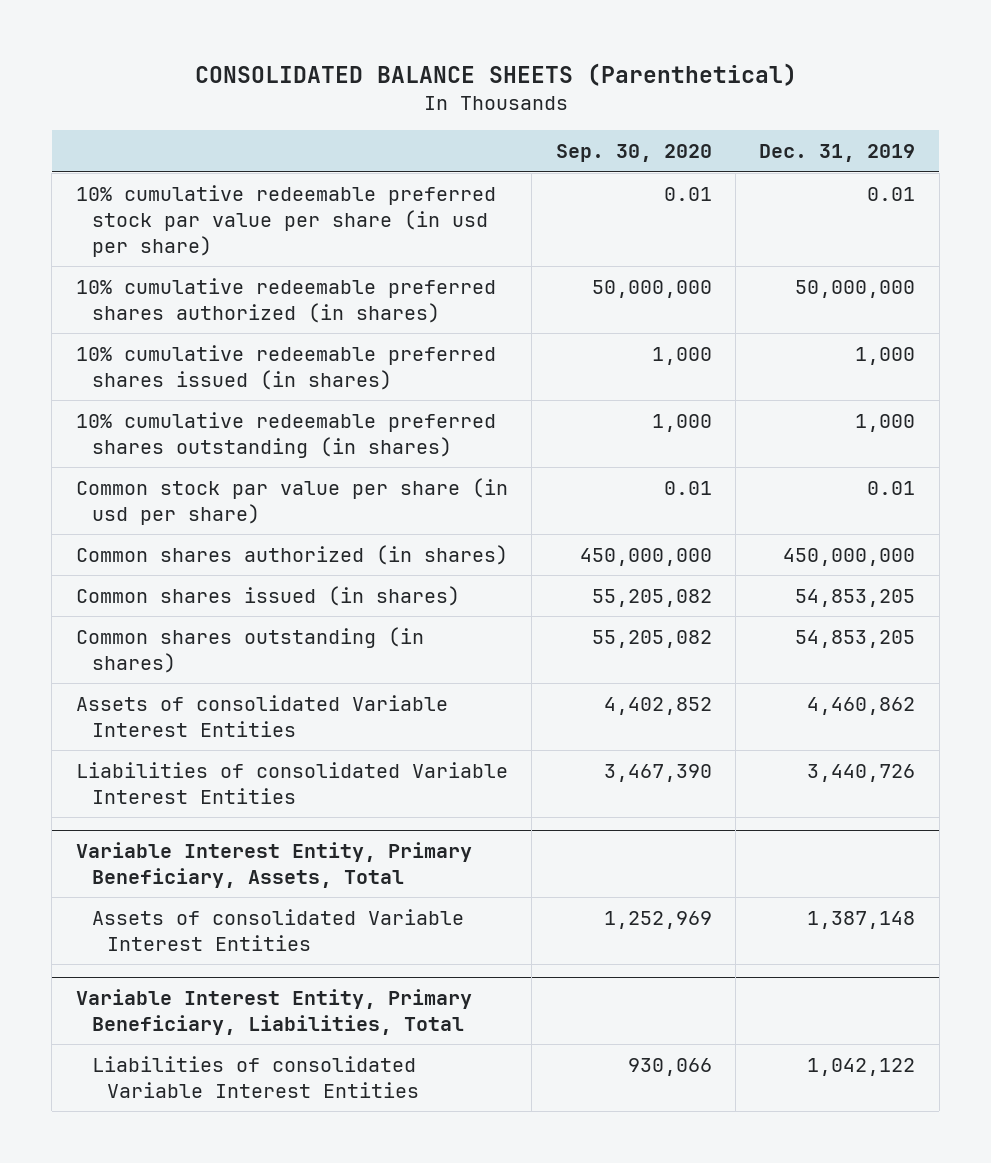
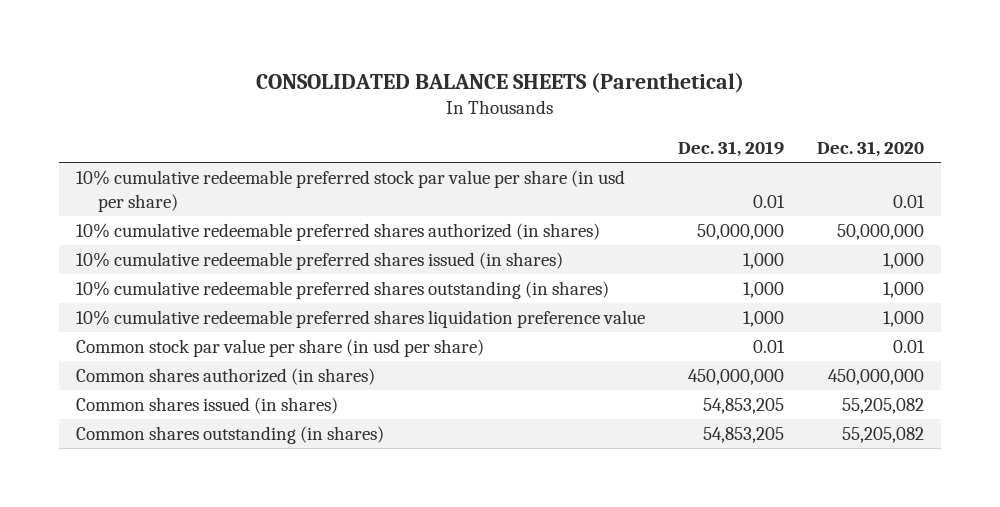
[555,144,712,163] Sep. 30, 2020 -> none
none -> [817,141,925,158] Dec. 31, 2020
none -> [75,310,645,329] 10% cumulative redeemable preferred shares liquidation preference value
[75,695,448,738] Assets of consolidated Variable Interest Entities -> none
[75,762,508,805] Liabilities of consolidated Variable Interest Entities -> none
[75,842,472,889] Variable Interest Entity, Primary Beneficiary, Assets, Total -> none
[91,909,464,952] Assets of consolidated Variable Interest Entities -> none
[75,989,472,1036] Variable Interest Entity, Primary Beneficiary, Liabilities, Total -> none
[91,1056,420,1099] Liabilities of consolidated Variable Interest Entities -> none

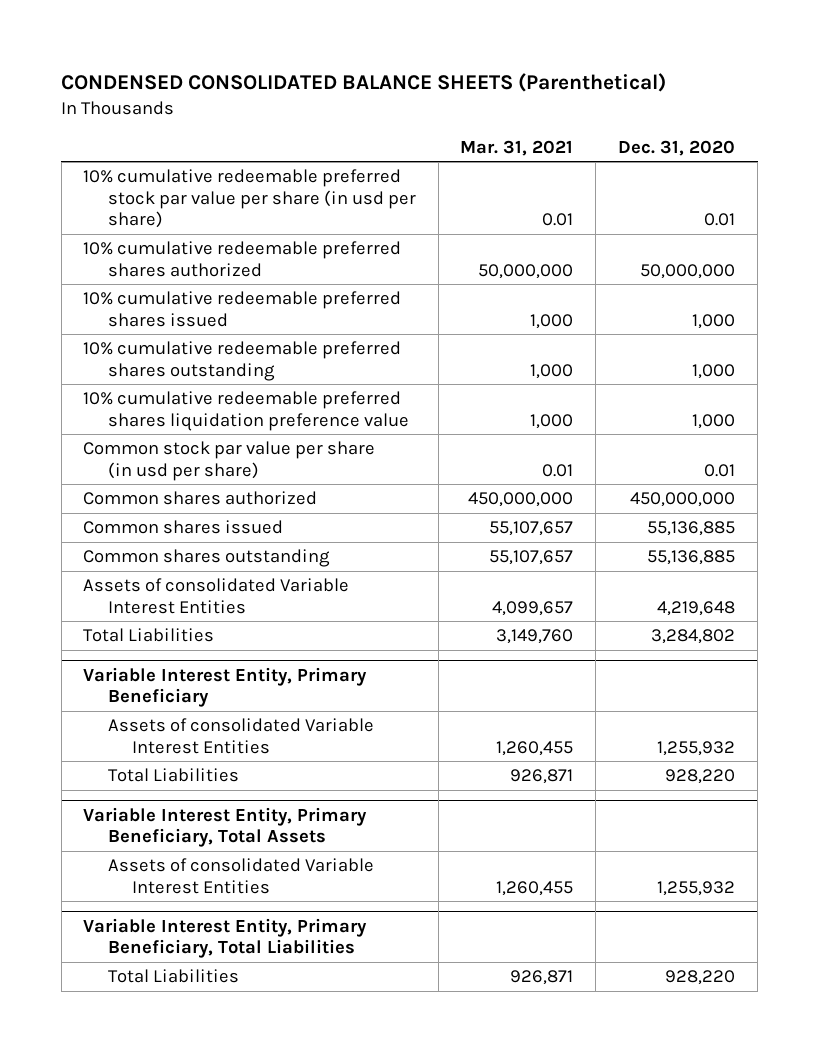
[255,71,744,93] CONSOLIDATED BALANCE SHEETS (Parenthetical) -> [61,73,667,93] CONDENSED CONSOLIDATED BALANCE SHEETS (Parenthetical)
[677,141,784,158] Dec. 31, 2019 -> none
none -> [460,139,574,156] Mar. 31, 2021
[75,223,600,242] 10% cumulative redeemable preferred shares authorized (in shares) -> [83,241,402,277] 10% cumulative redeemable preferred shares authorized
[75,252,563,271] 10% cumulative redeemable preferred shares issued (in shares) -> [83,291,402,327] 10% cumulative redeemable preferred shares issued
[75,281,609,300] 10% cumulative redeemable preferred shares outstanding (in shares) -> [83,341,402,381] 10% cumulative redeemable preferred shares outstanding
[75,368,375,386] Common shares authorized (in shares) -> [83,491,318,506] Common shares authorized
[75,397,338,415] Common shares issued (in shares) -> [83,520,284,535] Common shares issued
[842,398,925,415] 55,205,082 -> [647,521,736,537] 55,136,885
[75,426,384,445] Common shares outstanding (in shares) -> [83,549,331,568] Common shares outstanding
[842,427,925,444] 55,205,082 -> [647,550,736,566] 55,136,885
none -> [83,578,350,614] Assets of consolidated Variable Interest Entities
none -> [83,628,215,643] Total Liabilities
none -> [83,666,368,708] Variable Interest Entity, Primary Beneficiary
none -> [107,718,374,754] Assets of consolidated Variable Interest Entities
none -> [107,768,239,783] Total Liabilities
none -> [83,806,368,848] Variable Interest Entity, Primary Beneficiary, Total Assets
none -> [107,858,374,894] Assets of consolidated Variable Interest Entities
none -> [83,917,368,959] Variable Interest Entity, Primary Beneficiary, Total Liabilities
none -> [107,969,239,984] Total Liabilities

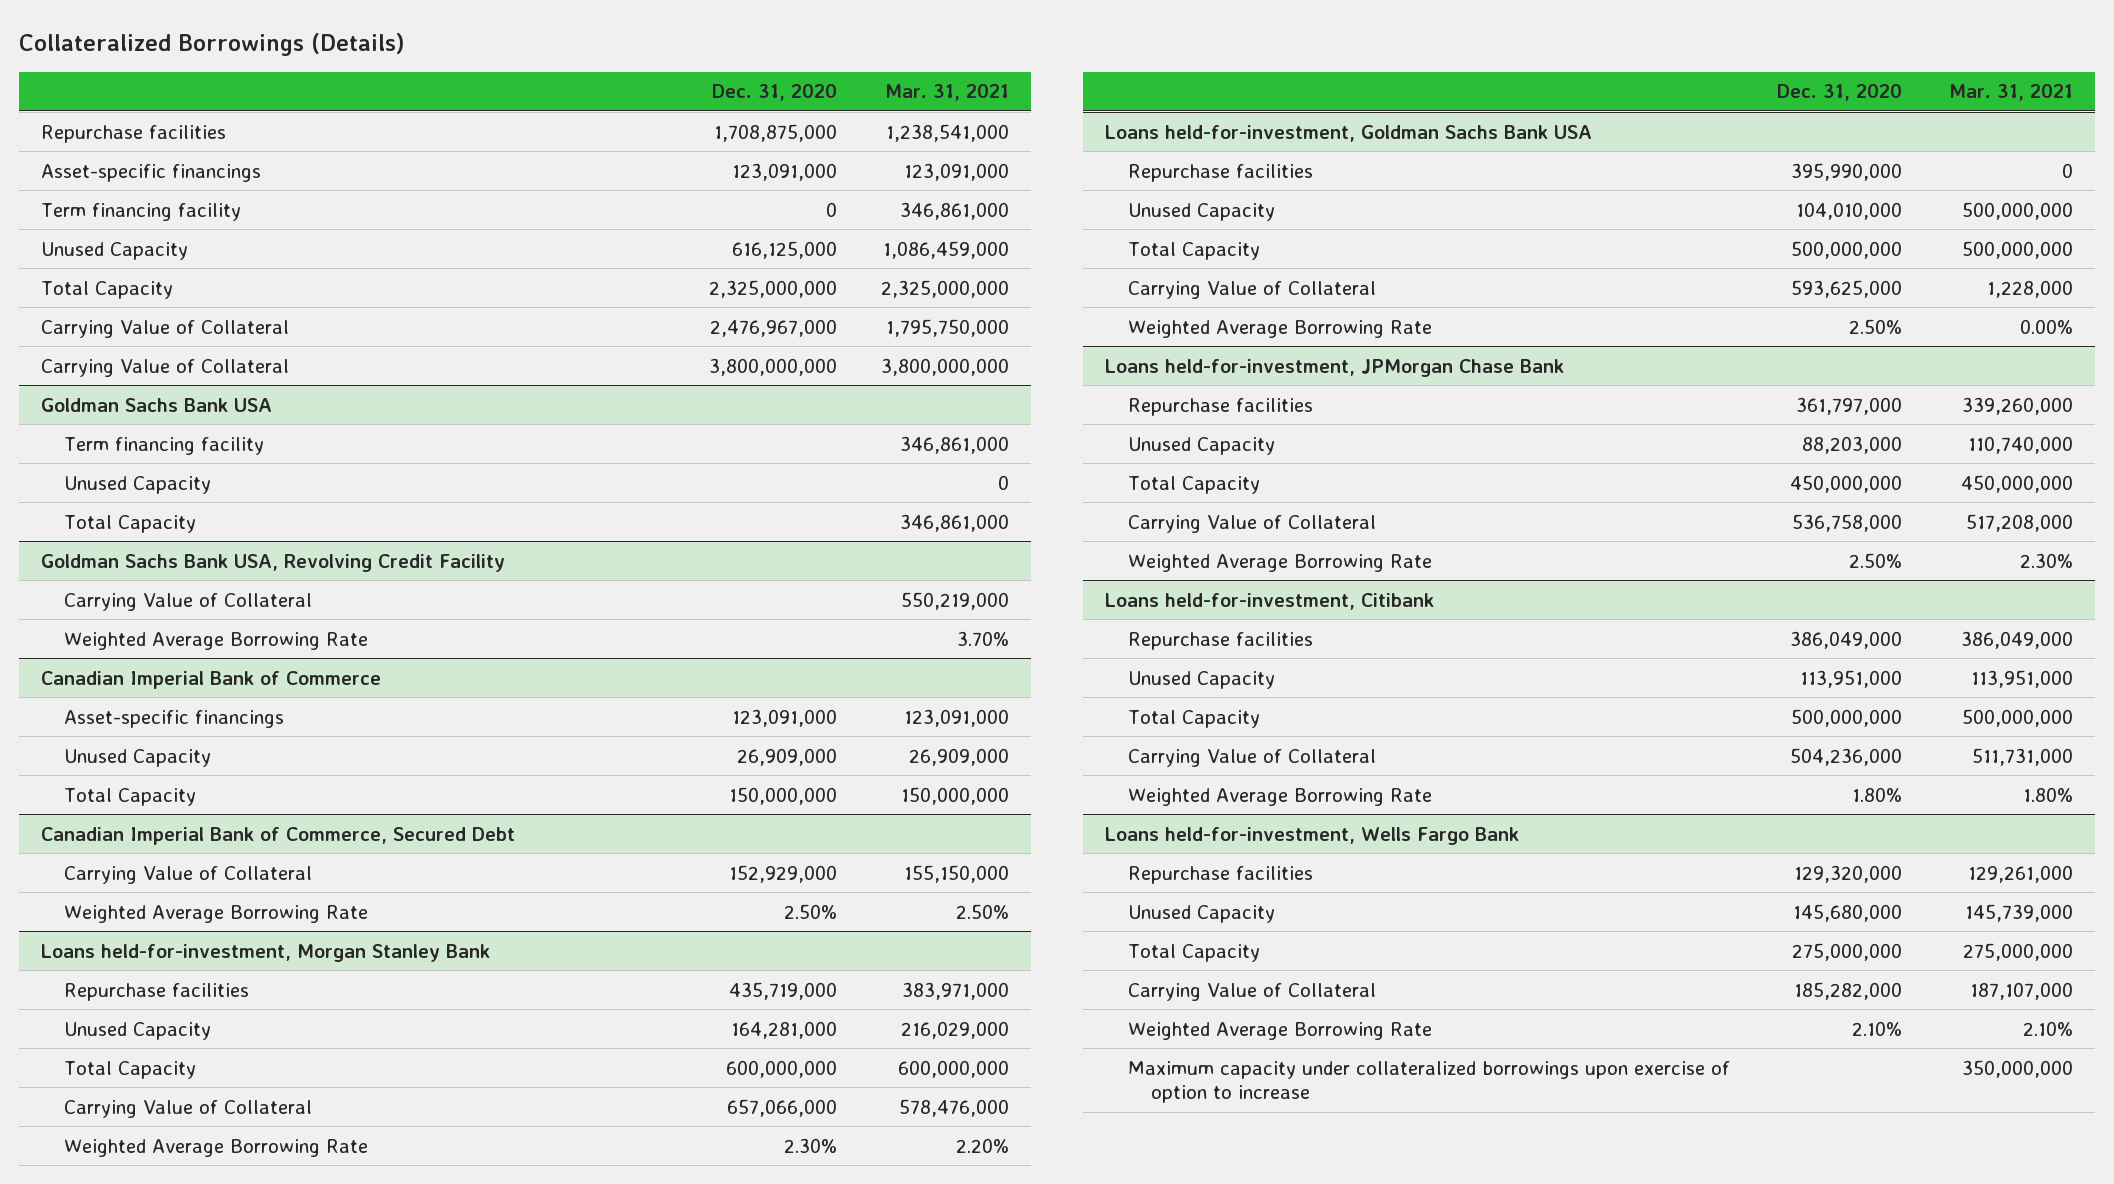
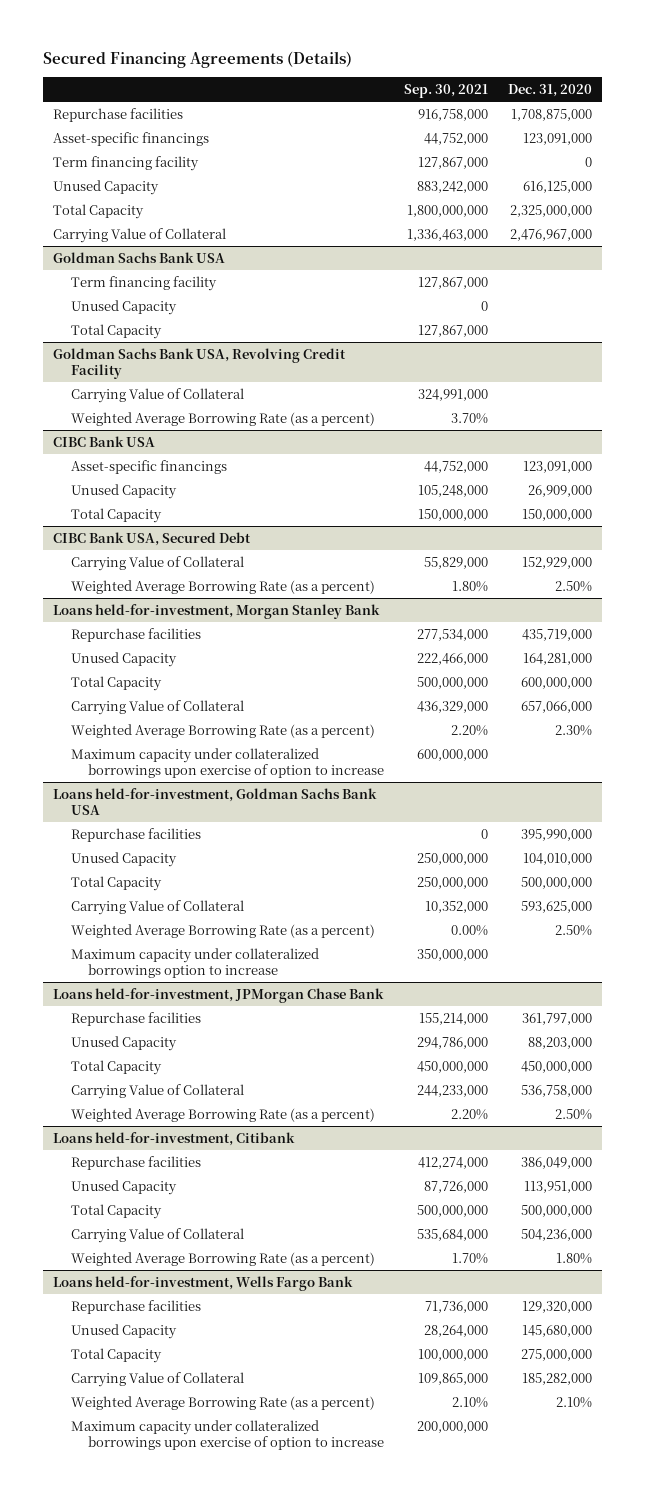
[18,32,405,56] Collateralized Borrowings (Details) -> [43,50,353,68] Secured Financing Agreements (Details)
[885,84,1010,102] Mar. 31, 2021 -> none
none -> [404,83,489,98] Sep. 30, 2021
[40,358,289,377] Carrying Value of Collateral -> none
[63,631,368,650] Weighted Average Borrowing Rate -> [70,411,375,426] Weighted Average Borrowing Rate (as a percent)
[40,670,381,689] Canadian Imperial Bank of Commerce -> [53,435,156,447] CIBC Bank USA
[40,826,515,845] Canadian Imperial Bank of Commerce, Secured Debt -> none
none -> [53,531,252,546] CIBC Bank USA, Secured Debt
[63,904,368,923] Weighted Average Borrowing Rate -> [70,579,375,594] Weighted Average Borrowing Rate (as a percent)
[63,1138,368,1157] Weighted Average Borrowing Rate -> [70,723,375,738] Weighted Average Borrowing Rate (as a percent)
none -> [70,747,384,779] Maximum capacity under collateralized borrowings upon exercise of option to increase
[1127,319,1432,338] Weighted Average Borrowing Rate -> [70,923,375,938] Weighted Average Borrowing Rate (as a percent)
none -> [70,947,319,979] Maximum capacity under collateralized borrowings option to increase
[1127,553,1432,572] Weighted Average Borrowing Rate -> [70,1107,375,1122] Weighted Average Borrowing Rate (as a percent)
[1127,787,1432,806] Weighted Average Borrowing Rate -> [70,1251,375,1266] Weighted Average Borrowing Rate (as a percent)
[1127,1021,1432,1040] Weighted Average Borrowing Rate -> [70,1395,375,1410] Weighted Average Borrowing Rate (as a percent)

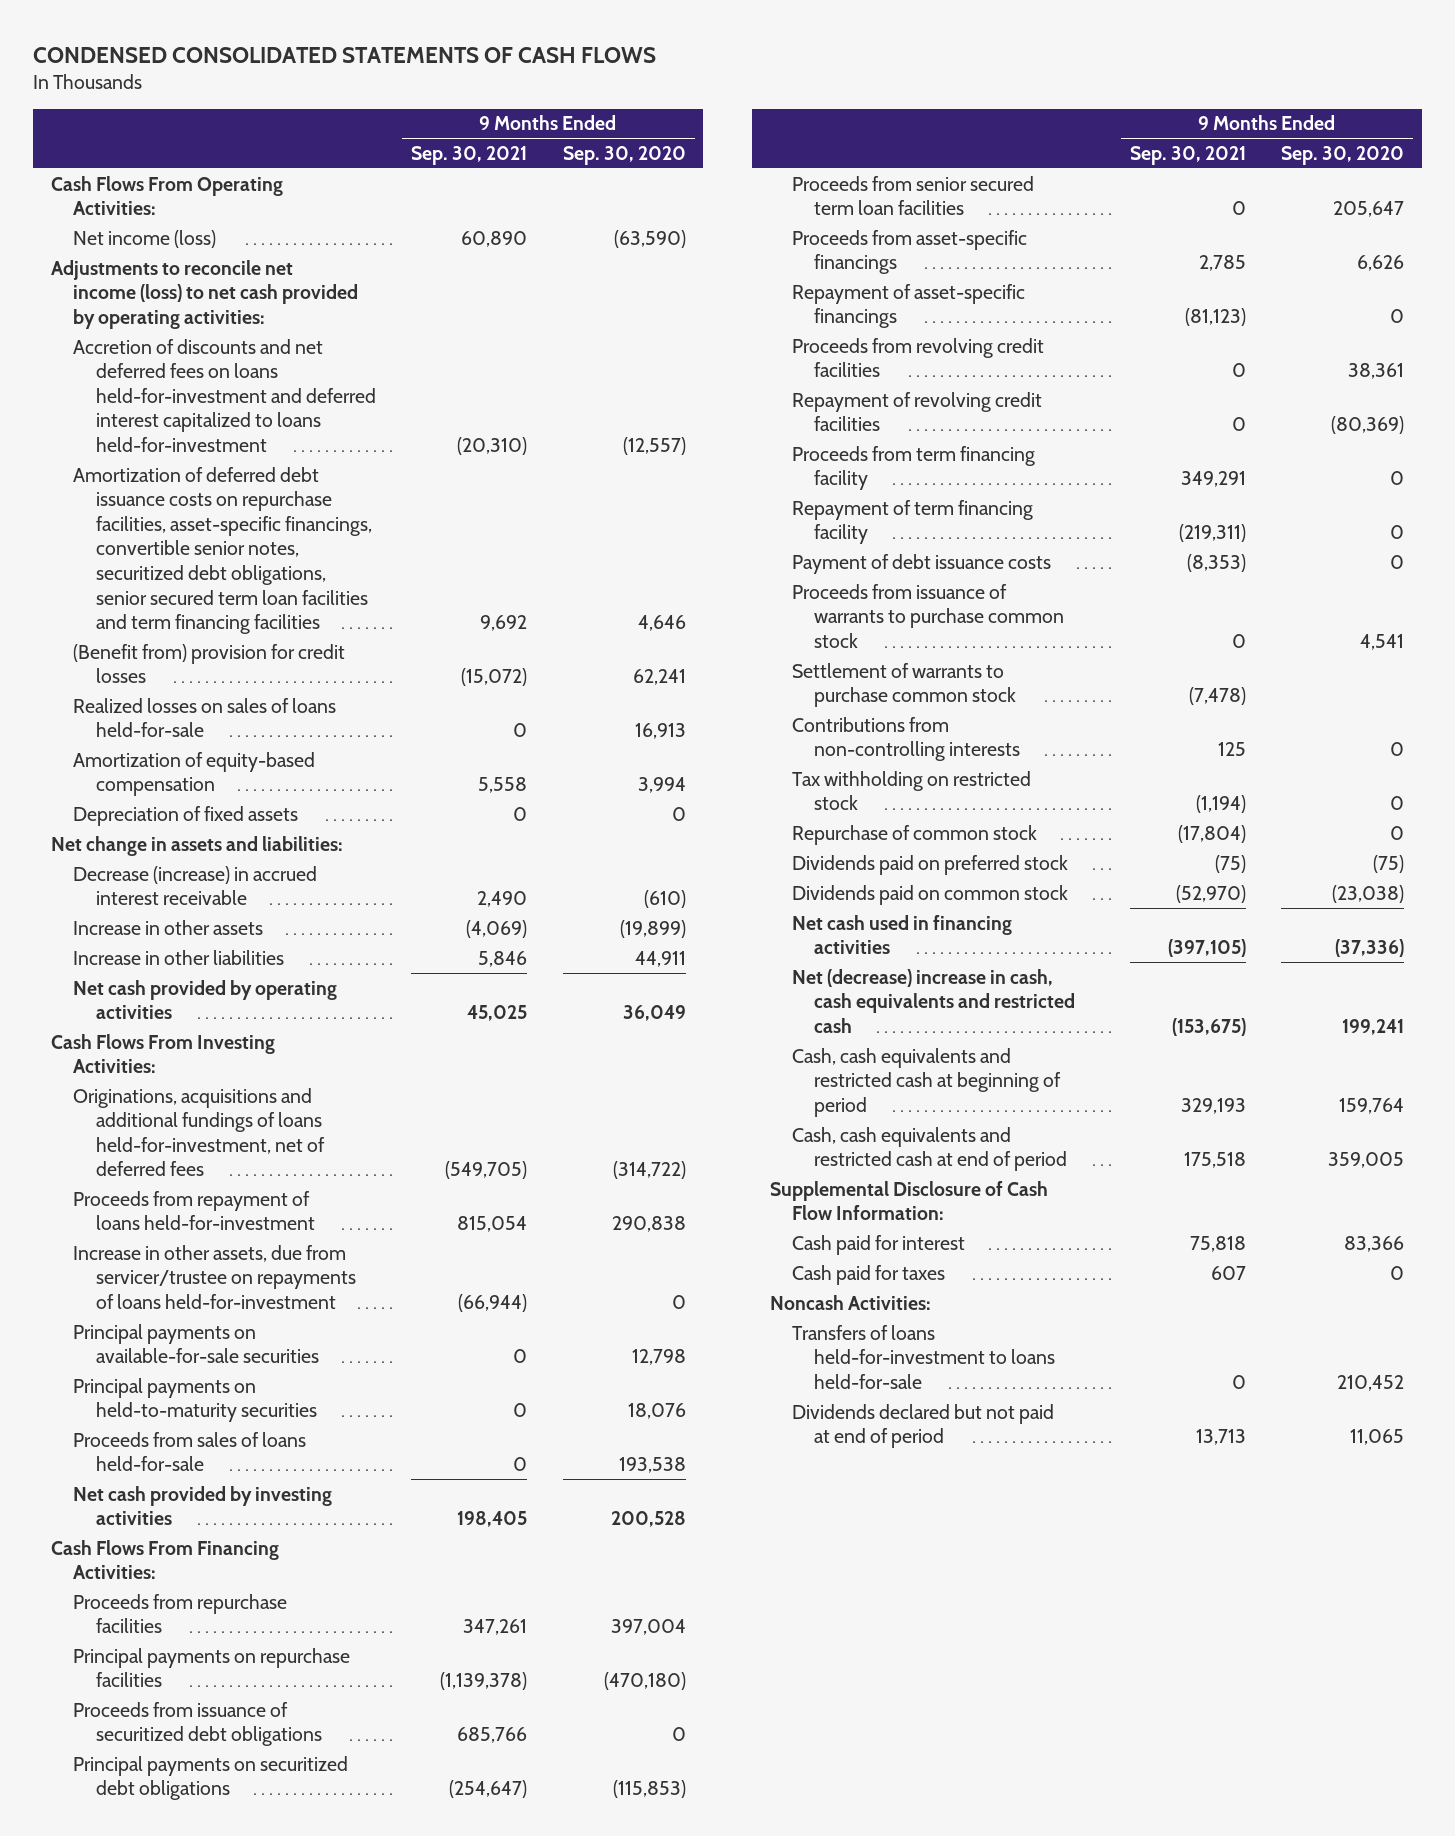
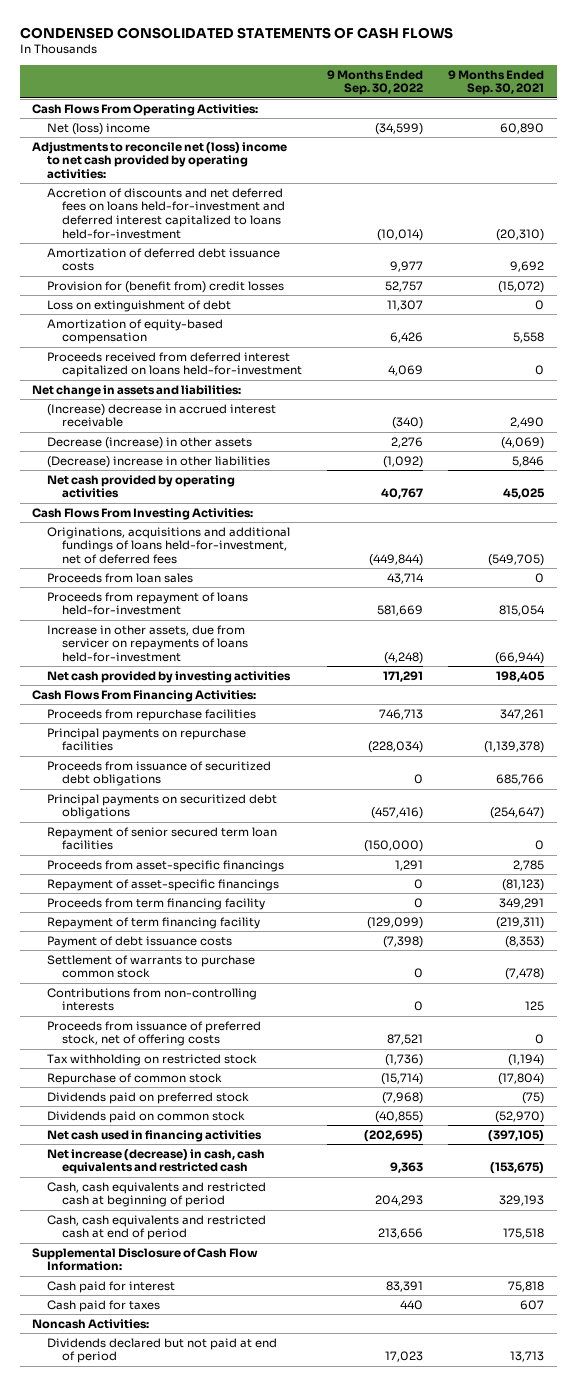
[562,145,686,165] Sep. 30, 2020 -> none
none -> [327,69,424,96] 9 Months Ended Sep. 30, 2022
[73,229,217,248] Net income (loss) -> [47,122,151,135] Net (loss) income
[50,259,359,329] Adjustments to reconcile net income (loss) to net cash provided by operating activities: -> [32,141,288,179] Adjustments to reconcile net (loss) income to net cash provided by operating activities:
[73,697,337,738] Realized losses on sales of loans held-for-sale -> none
[73,466,372,635] Amortization of deferred debt issuance costs on repurchase facilities, asset-specific financings, convertible senior notes, securitized debt obligations, senior secured term loan facilities and term financing facilities -> [47,247,281,272] Amortization of deferred debt issuance costs
[73,643,346,684] (Benefit from) provision for credit losses -> [47,280,285,293] Provision for (benefit from) credit losses
none -> [47,299,232,312] Loss on extinguishment of debt
[73,805,299,826] Depreciation of fixed assets -> none
none -> [47,351,303,378] Proceeds received from deferred interest capitalized on loans held-for-investment
[73,865,318,906] Decrease (increase) in accrued interest receivable -> [47,403,277,428] (Increase) decrease in accrued interest receivable
[73,919,264,935] Increase in other assets -> [47,436,253,449] Decrease (increase) in other assets
[73,949,285,965] Increase in other liabilities -> [47,455,271,468] (Decrease) increase in other liabilities
none -> [47,572,194,583] Proceeds from loan sales
[73,1323,319,1364] Principal payments on available-for-sale securities -> none
[73,1377,317,1423] Principal payments on held-to-maturity securities -> none
[73,1431,307,1472] Proceeds from sales of loans held-for-sale -> none
[73,1244,356,1309] Increase in other assets, due from servicer/trustee on repayments of loans held-for-investment -> [47,624,249,662] Increase in other assets, due from servicer on repayments of loans held-for-investment
[791,175,1034,216] Proceeds from senior secured term loan facilities -> [47,826,278,851] Repayment of senior secured term loan facilities
[791,337,1044,378] Proceeds from revolving credit facilities -> none
[791,391,1042,432] Repayment of revolving credit facilities -> none
[791,583,1065,648] Proceeds from issuance of warrants to purchase common stock -> none
none -> [47,1020,262,1047] Proceeds from issuance of preferred stock, net of offering costs
[791,968,1076,1033] Net (decrease) increase in cash, cash equivalents and restricted cash -> [47,1148,266,1175] Net increase (decrease) in cash, cash equivalents and restricted cash
[791,1324,1056,1389] Transfers of loans held-for-investment to loans held-for-sale -> none

